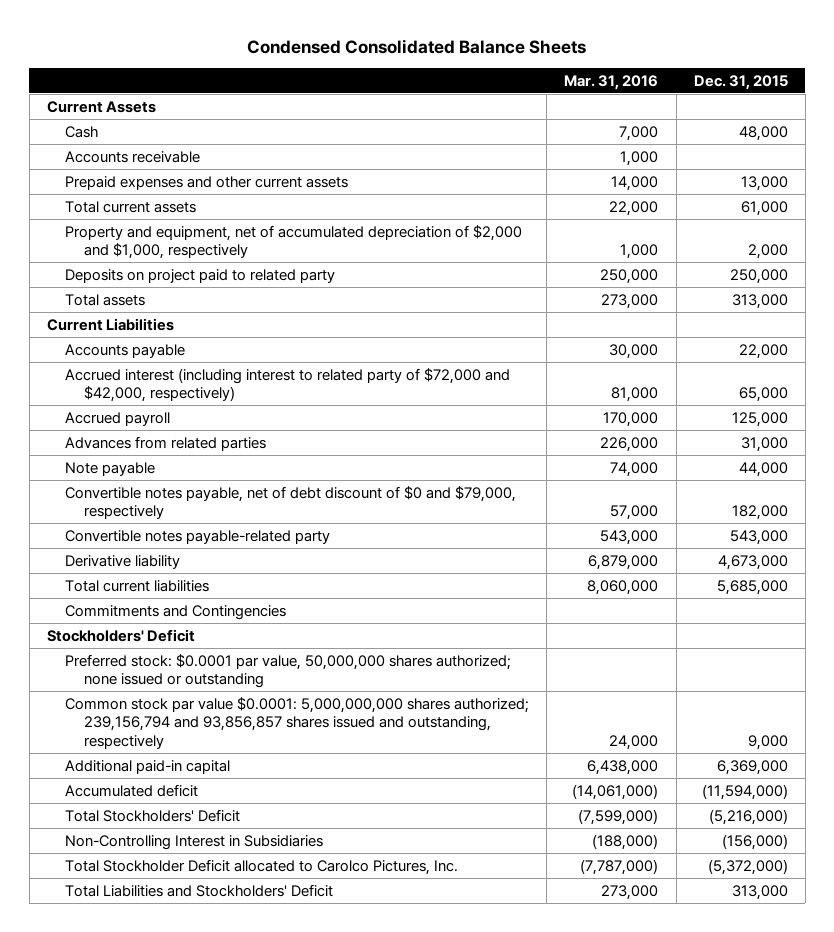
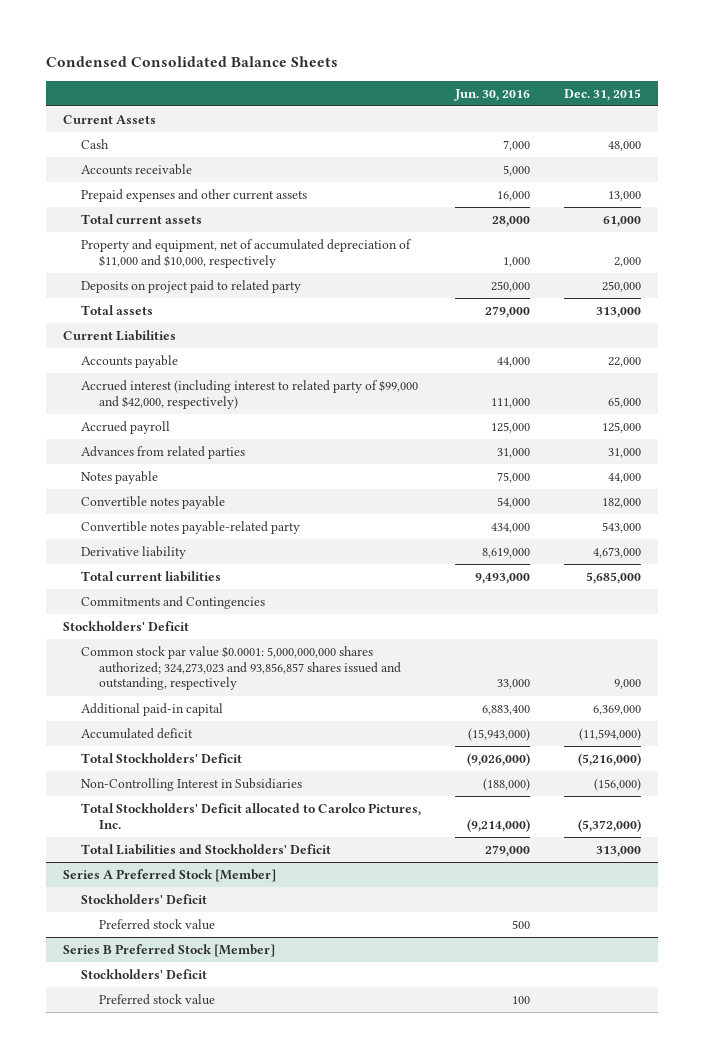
[564,74,659,90] Mar. 31, 2016 -> none
none -> [453,88,530,101] Jun. 30, 2016
[65,224,523,260] Property and equipment, net of accumulated depreciation of $2,000 and $1,000, respectively -> [80,239,412,268] Property and equipment, net of accumulated depreciation of $11,000 and $10,000, respectively
[65,367,511,403] Accrued interest (including interest to related party of $72,000 and $42,000, respectively) -> [80,380,418,409] Accrued interest (including interest to related party of $99,000 and $42,000, respectively)
[65,461,156,476] Note payable -> [80,471,158,485] Notes payable
[65,485,517,520] Convertible notes payable, net of debt discount of $0 and $79,000, respectively -> [80,496,225,510] Convertible notes payable
[65,653,512,689] Preferred stock: $0.0001 par value, 50,000,000 shares authorized; none issued or outstanding -> none
[65,696,530,749] Common stock par value $0.0001: 5,000,000,000 shares authorized; 239,156,794 and 93,856,857 shares issued and outstanding, respectively -> [80,646,401,691] Common stock par value $0.0001: 5,000,000,000 shares authorized; 324,273,023 and 93,856,857 shares issued and outstanding, respectively
[65,858,459,875] Total Stockholder Deficit allocated to Carolco Pictures, Inc. -> [80,803,421,829] Total Stockholders' Deficit allocated to Carolco Pictures, Inc.
none -> [63,869,277,883] Series A Preferred Stock [Member]
none -> [80,894,207,905] Stockholders' Deficit
none -> [98,919,215,931] Preferred stock value
none -> [63,944,276,958] Series B Preferred Stock [Member]
none -> [80,969,207,980] Stockholders' Deficit
none -> [98,994,215,1006] Preferred stock value

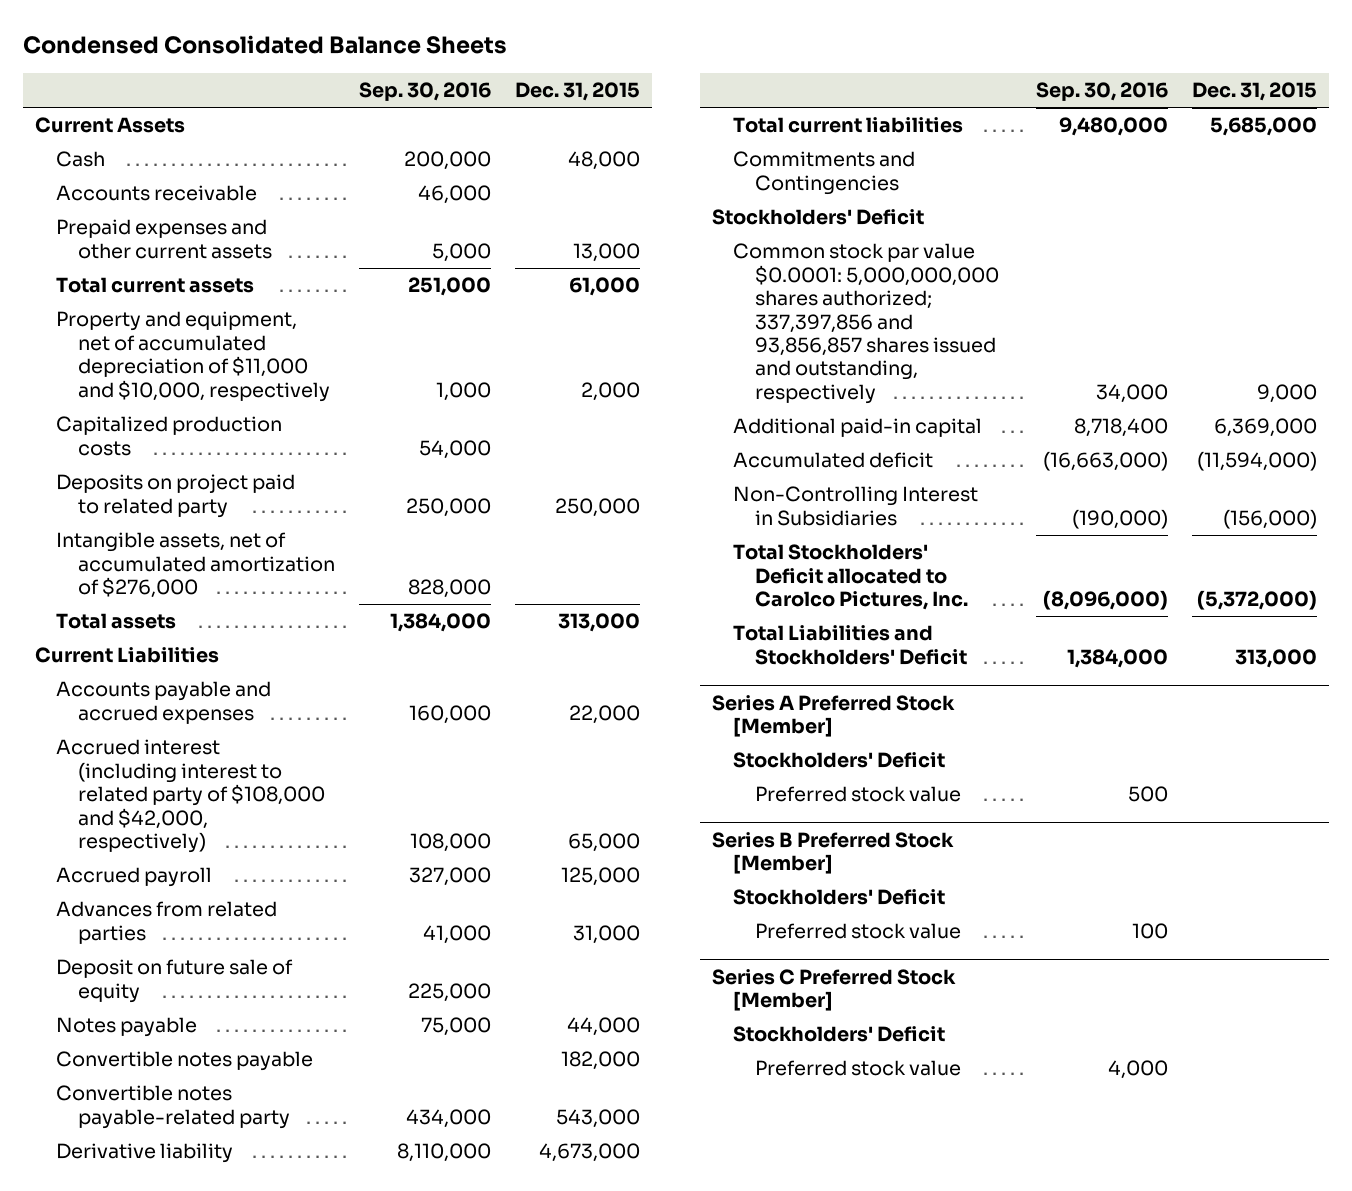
[453,88,530,101] Jun. 30, 2016 -> none
none -> [358,82,491,102] Sep. 30, 2016
none -> [56,416,283,456] Capitalized production costs
none -> [56,532,335,599] Intangible assets, net of accumulated amortization of $276,000
[80,355,178,369] Accounts payable -> [56,681,272,724] Accounts payable and accrued expenses
[80,380,418,409] Accrued interest (including interest to related party of $99,000 and $42,000, respectively) -> [56,739,325,853] Accrued interest (including interest to related party of $108,000 and $42,000, respectively)
none -> [56,959,294,1003] Deposit on future sale of equity
[80,646,401,691] Common stock par value $0.0001: 5,000,000,000 shares authorized; 324,273,023 and 93,856,857 shares issued and outstanding, respectively -> [733,243,999,404] Common stock par value $0.0001: 5,000,000,000 shares authorized; 337,397,856 and 93,856,857 shares issued and outstanding, respectively
[80,753,242,764] Total Stockholders' Deficit -> none
none -> [712,968,957,1012] Series C Preferred Stock [Member]
none -> [733,1026,946,1043] Stockholders' Deficit
none -> [754,1060,961,1077] Preferred stock value

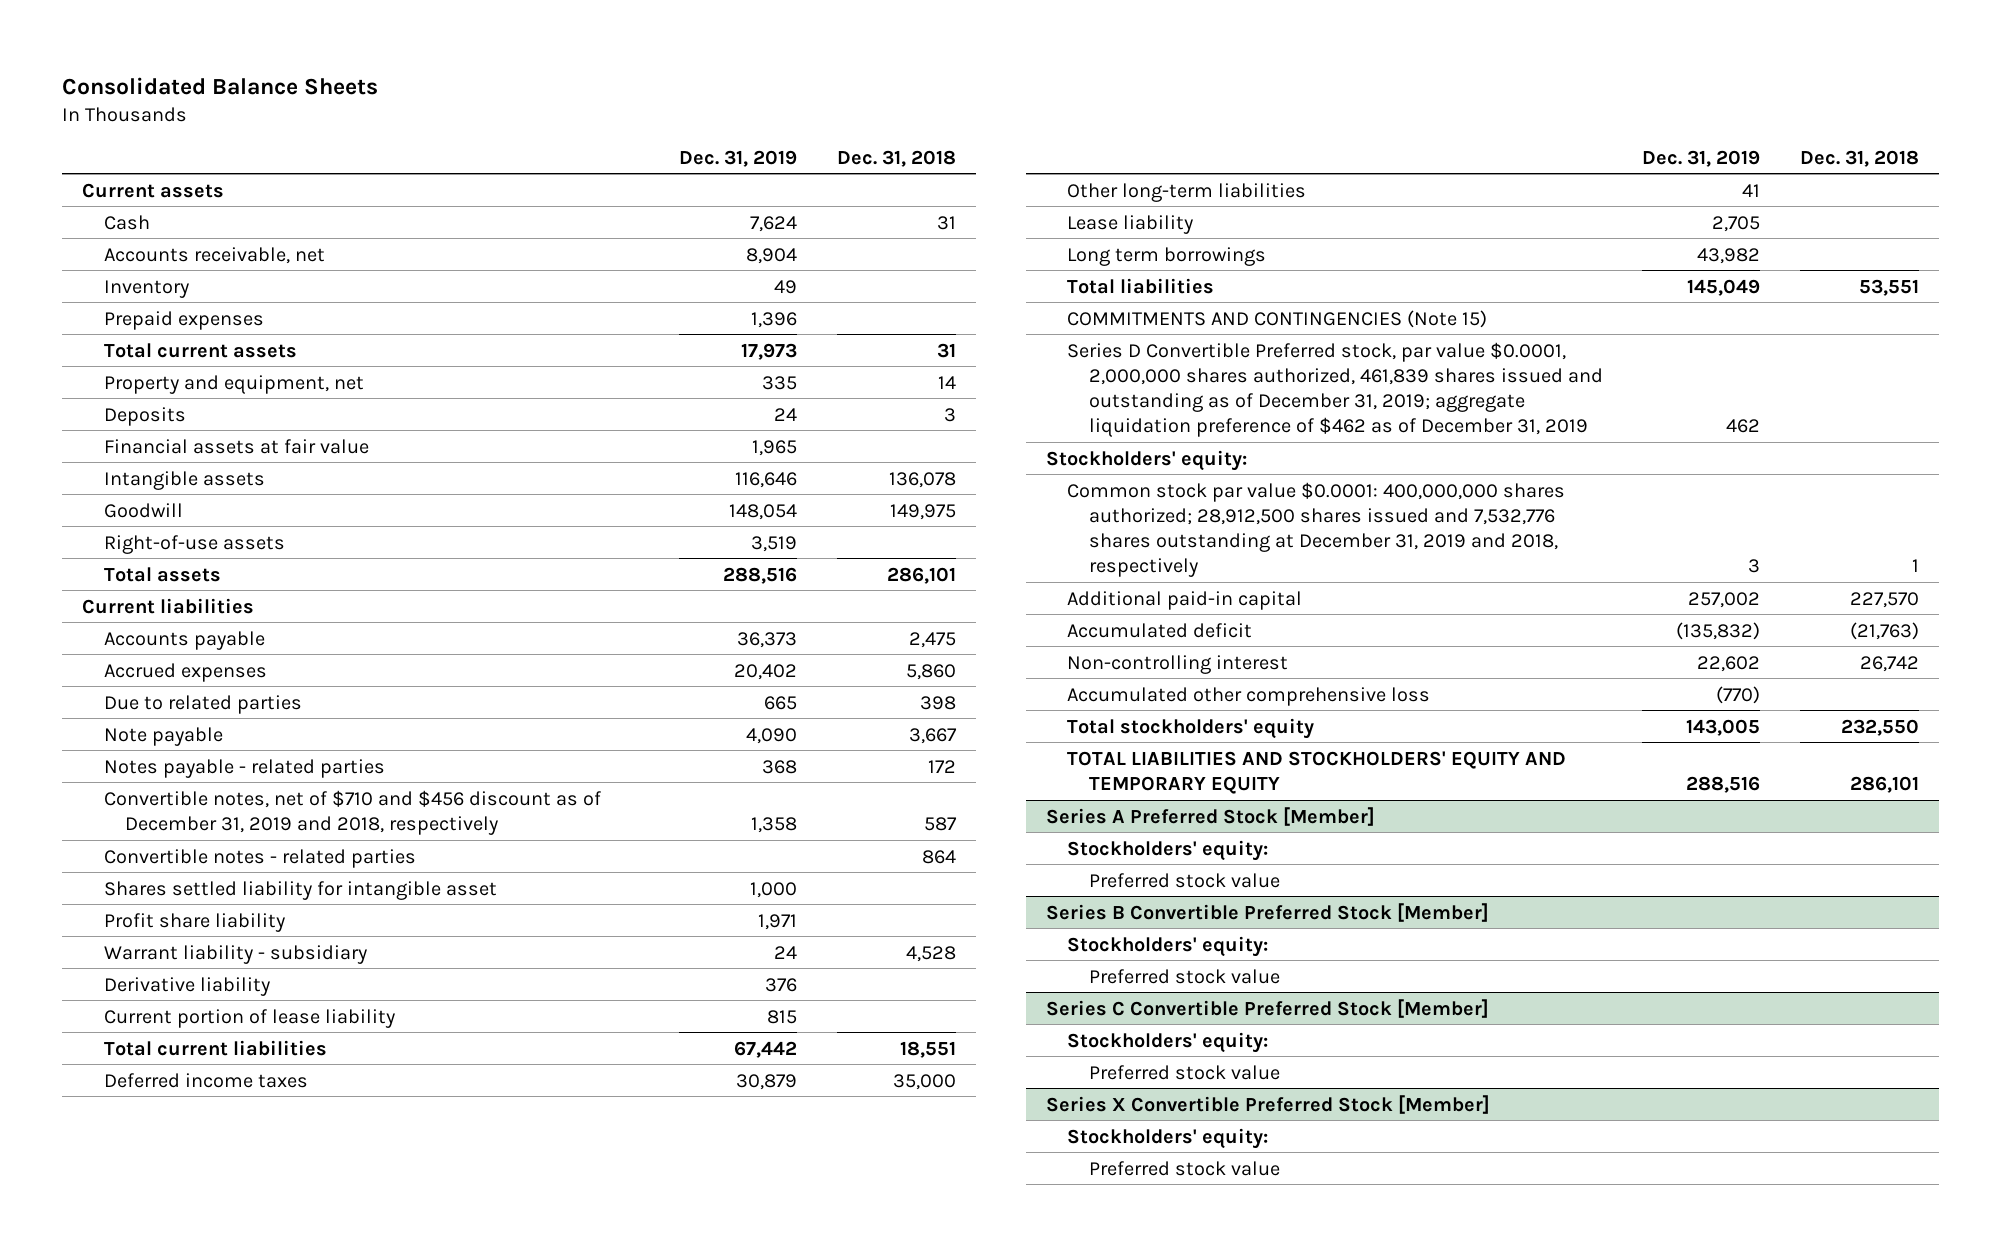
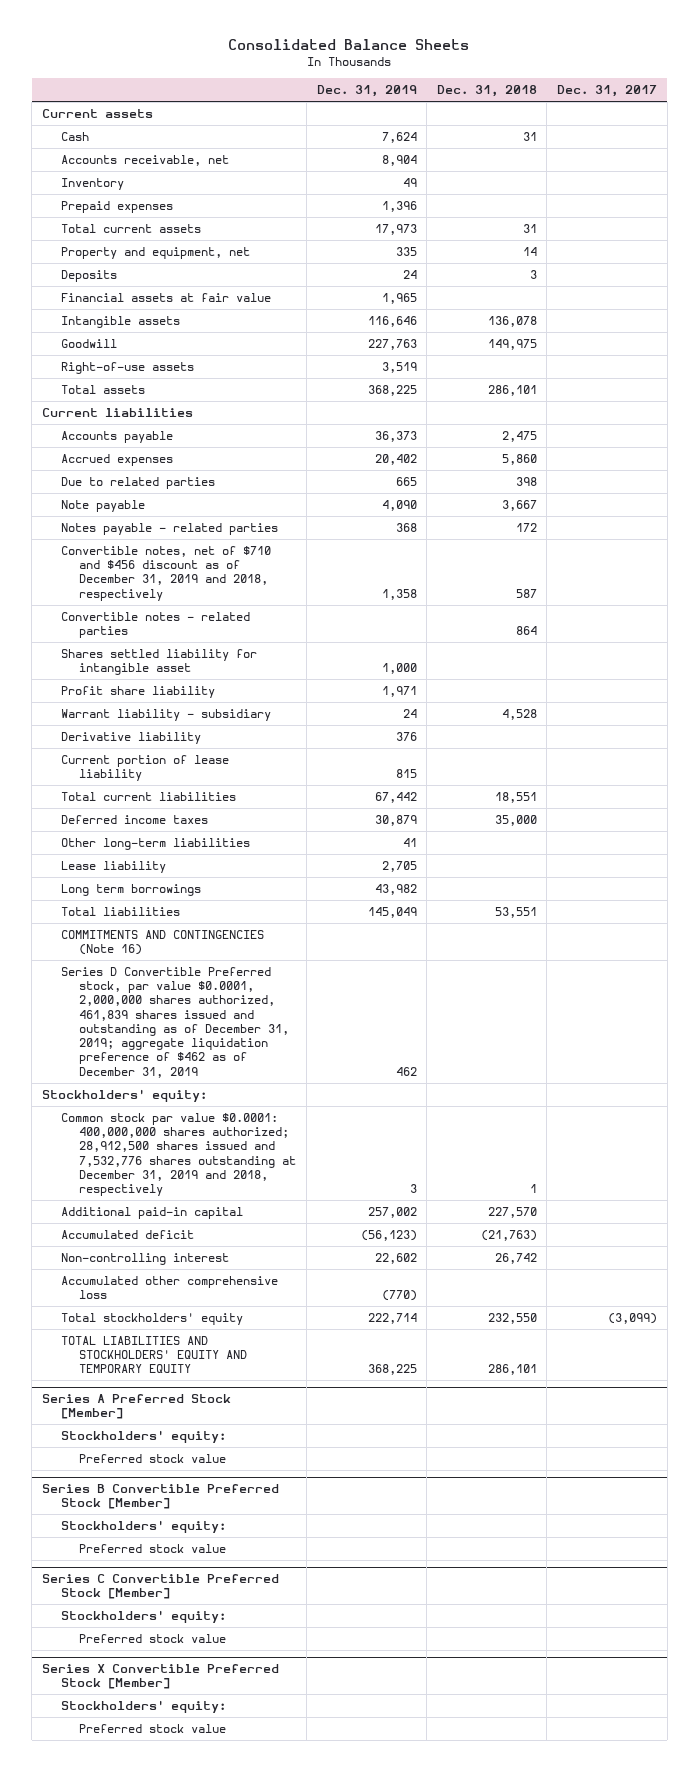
none -> [557,85,658,98] Dec. 31, 2017
[728,503,797,520] 148,054 -> [367,339,417,351] 227,763
[722,566,797,584] 288,516 -> [367,385,417,397] 368,225
[1067,309,1488,328] COMMITMENTS AND CONTINGENCIES (Note 15) -> [60,930,264,956] COMMITMENTS AND CONTINGENCIES (Note 16)
[1676,621,1761,640] (135,832) -> [360,1230,417,1242] (56,123)
[1686,718,1761,736] 143,005 -> [367,1313,417,1325] 222,714
[1686,775,1761,793] 288,516 -> [367,1364,417,1376] 368,225

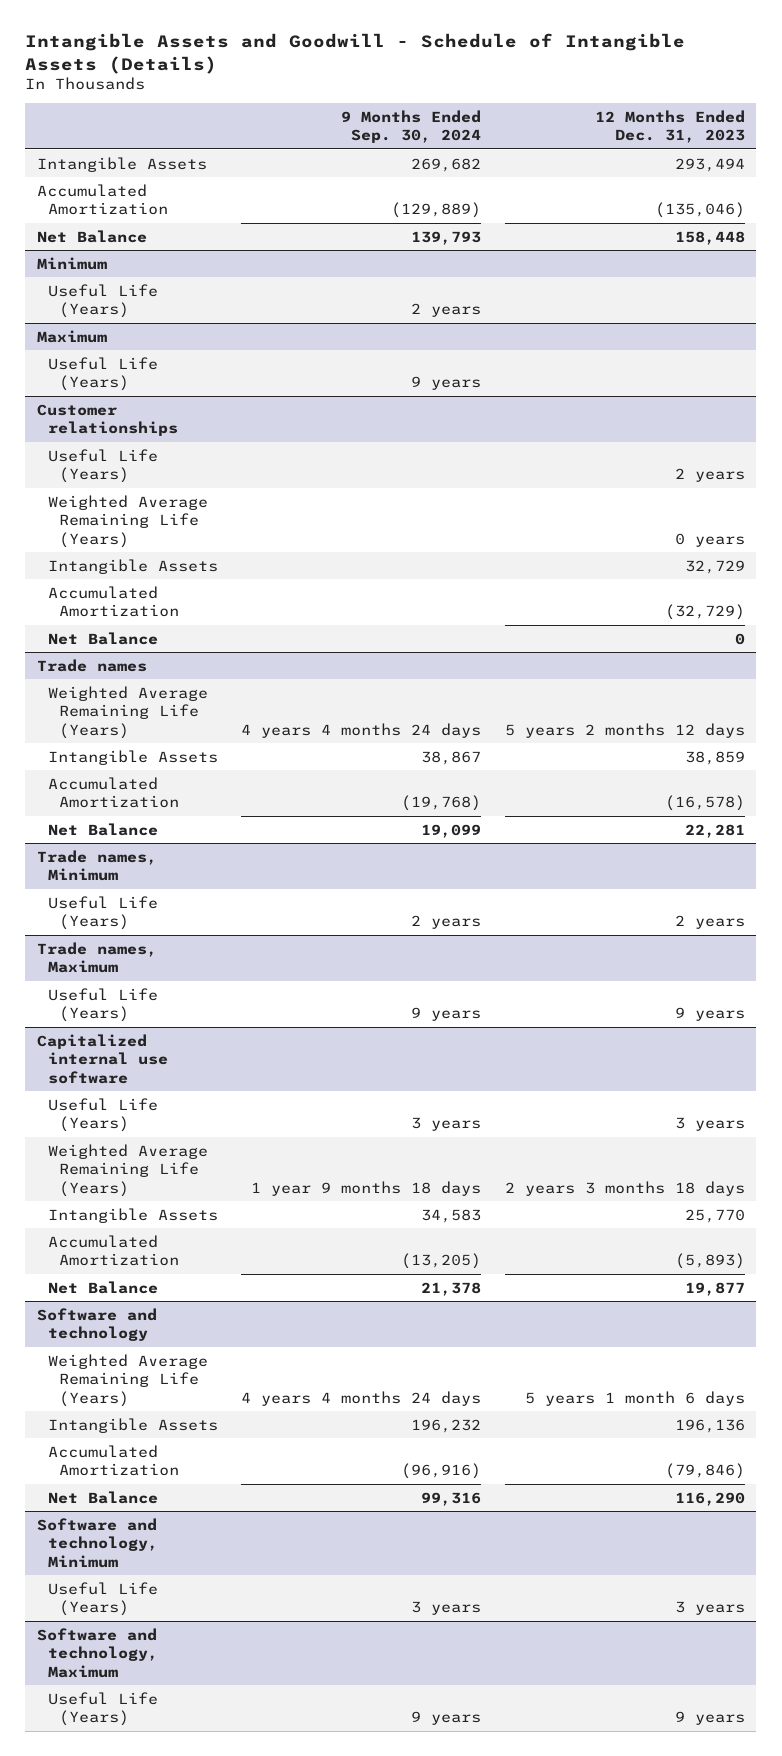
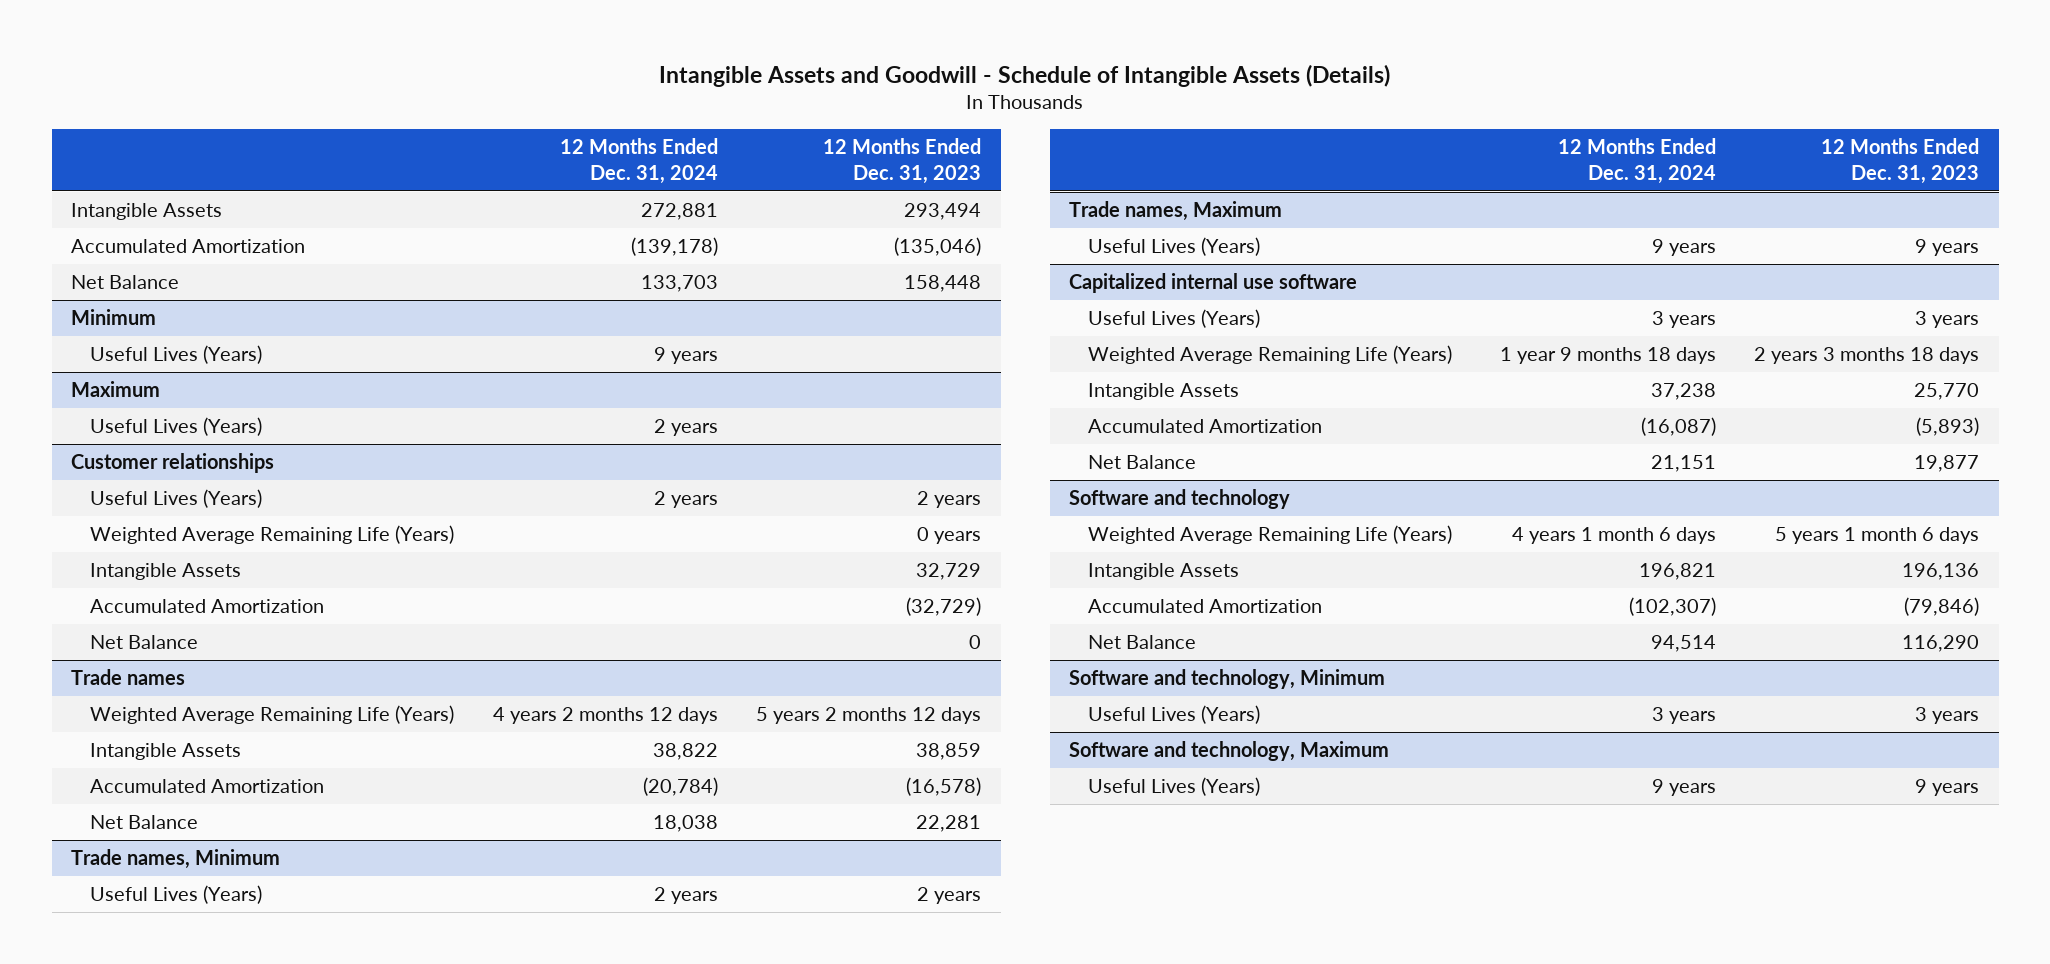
[341,109,482,144] 9 Months Ended Sep. 30, 2024 -> none
none -> [559,138,718,184] 12 Months Ended Dec. 31, 2024
[48,283,159,319] Useful Life (Years) -> [90,345,263,365] Useful Lives (Years)
[48,356,159,392] Useful Life (Years) -> [90,417,263,437] Useful Lives (Years)
[48,448,159,484] Useful Life (Years) -> [90,489,263,509] Useful Lives (Years)
[48,895,159,931] Useful Life (Years) -> [90,885,263,905] Useful Lives (Years)
[48,987,159,1023] Useful Life (Years) -> [1088,237,1261,257] Useful Lives (Years)
[48,1097,159,1133] Useful Life (Years) -> [1088,309,1261,329] Useful Lives (Years)
[48,1581,159,1617] Useful Life (Years) -> [1088,705,1261,725] Useful Lives (Years)
[48,1691,159,1727] Useful Life (Years) -> [1088,777,1261,797] Useful Lives (Years)

